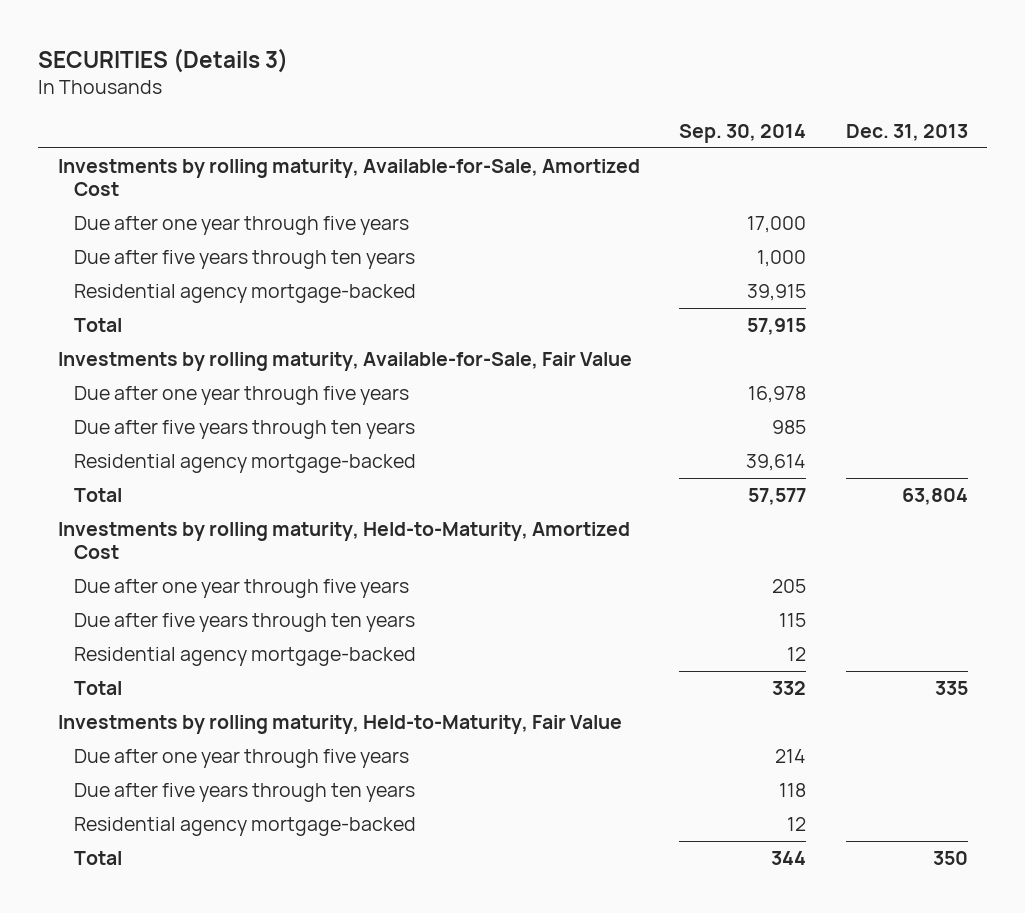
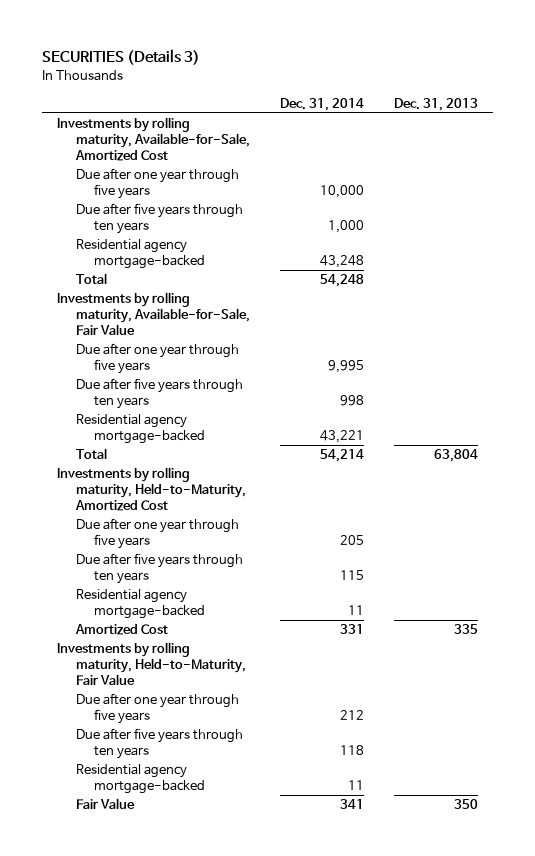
[679,123,807,143] Sep. 30, 2014 -> none
none -> [279,97,364,111] Dec. 31, 2014
[74,681,123,696] Total -> [74,624,168,636] Amortized Cost
[74,851,123,866] Total -> [75,798,135,810] Fair Value

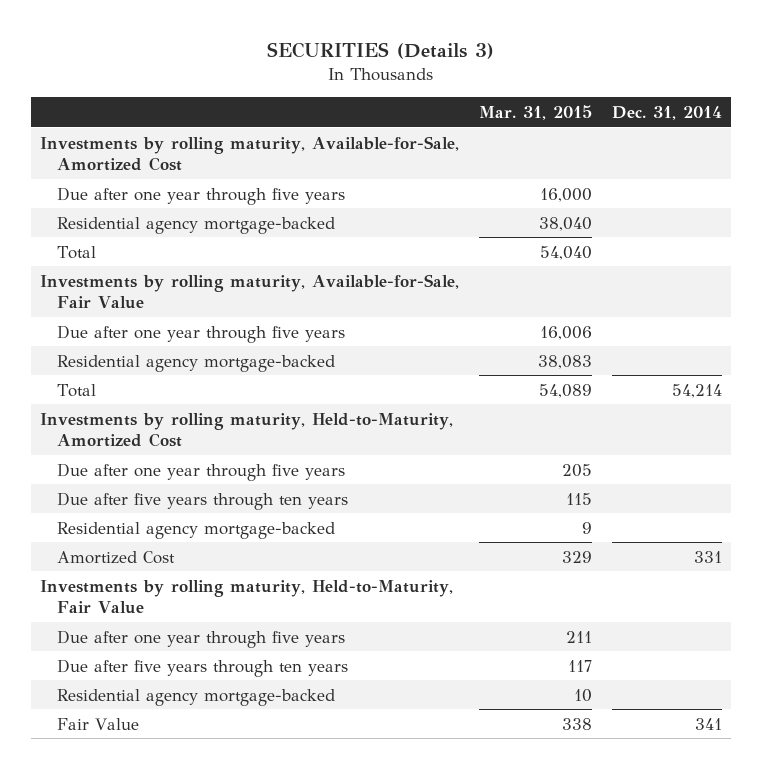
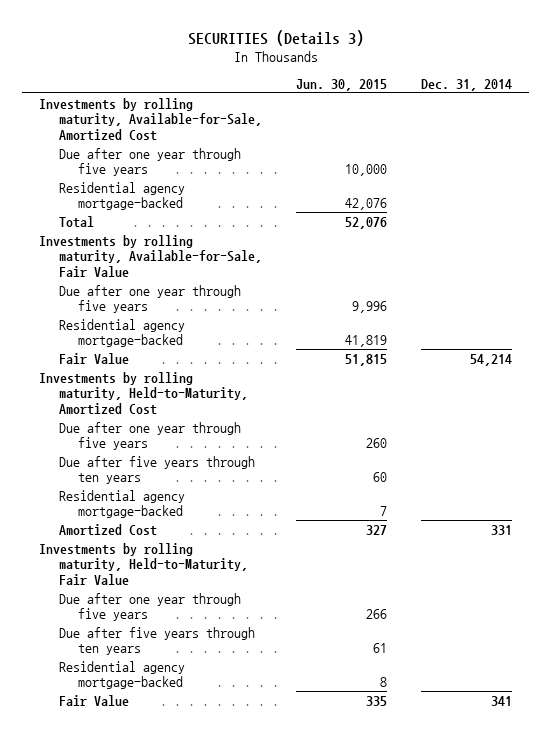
[479,104,593,120] Mar. 31, 2015 -> none
none -> [295,78,387,91] Jun. 30, 2015
[57,383,97,397] Total -> [58,352,129,364] Fair Value

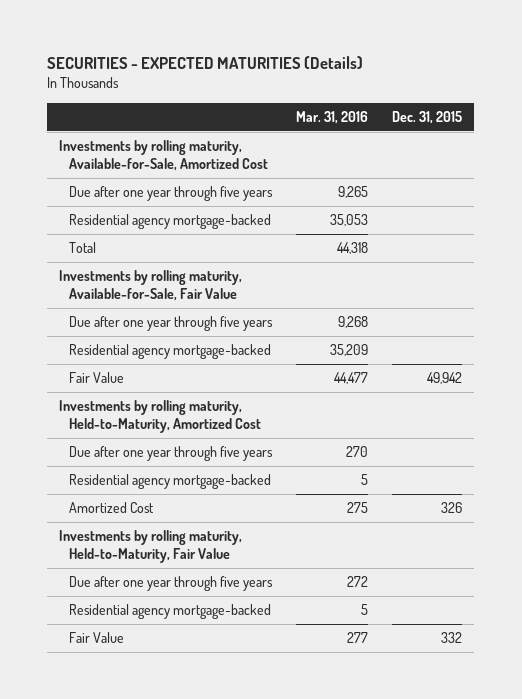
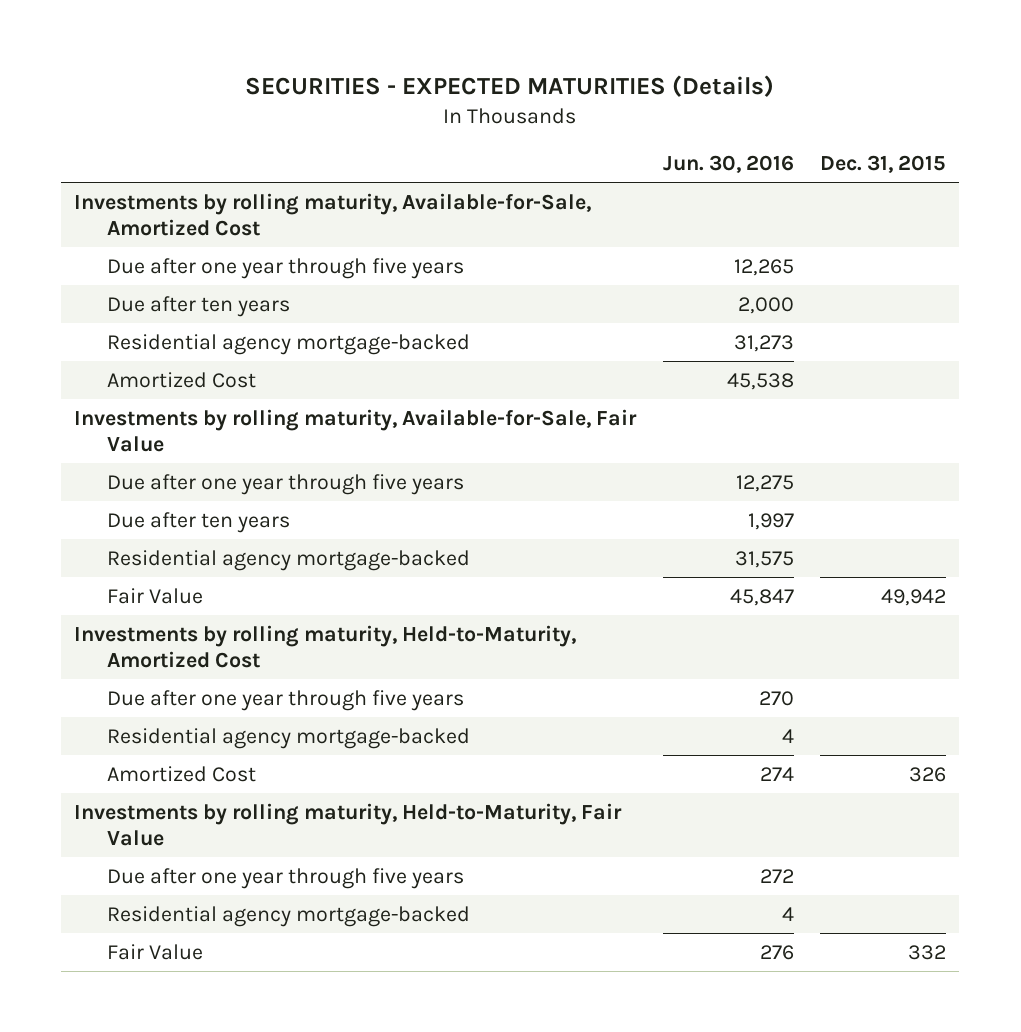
[296,110,369,124] Mar. 31, 2016 -> none
none -> [662,155,794,174] Jun. 30, 2016
none -> [106,295,290,317] Due after ten years
[69,242,97,254] Total -> [106,371,256,388] Amortized Cost
none -> [106,511,290,533] Due after ten years

